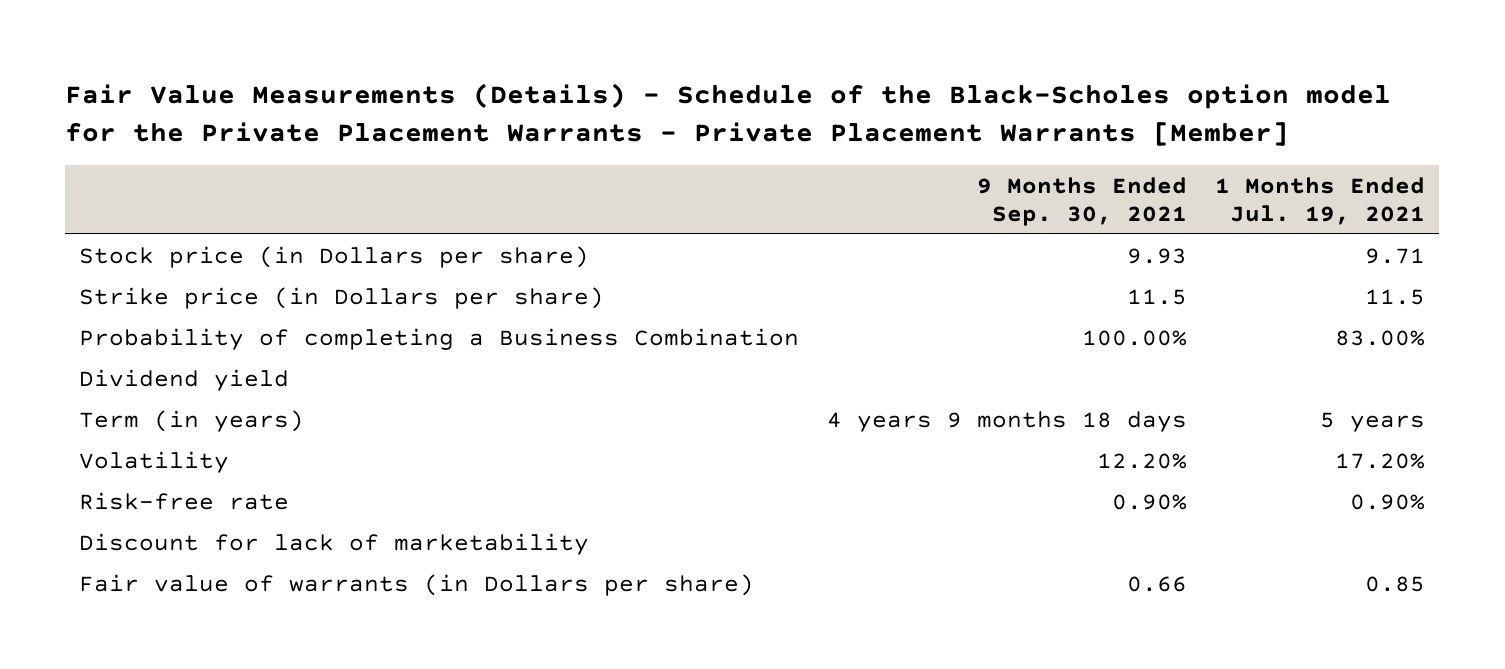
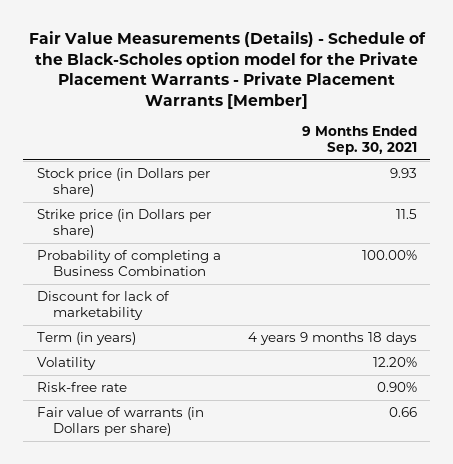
[1215,176,1426,225] 1 Months Ended Jul. 19, 2021 -> none
[79,368,290,391] Dividend yield -> none
[79,532,590,555] Discount for lack of marketability -> [36,291,170,320] Discount for lack of marketability

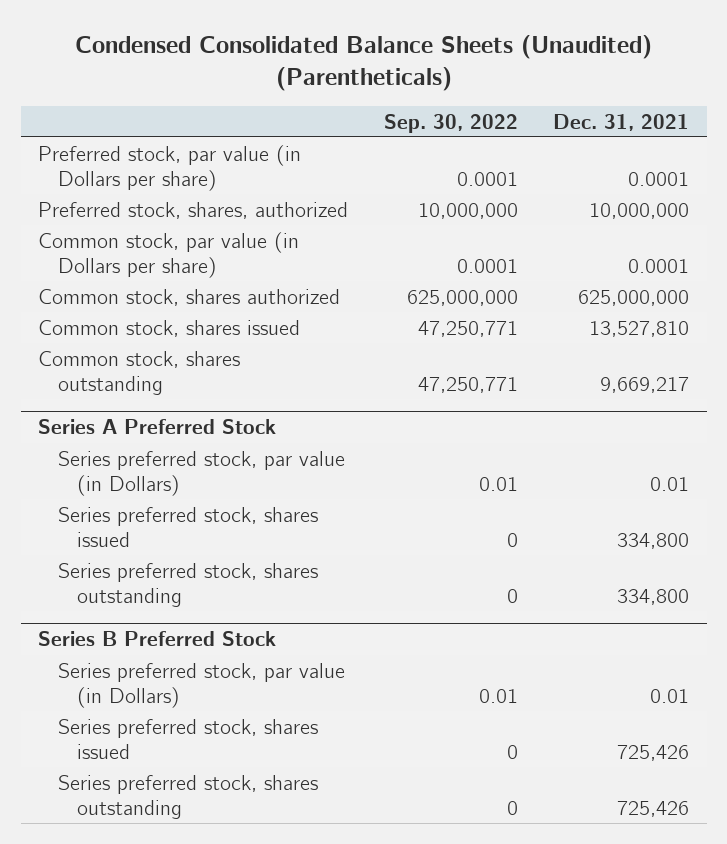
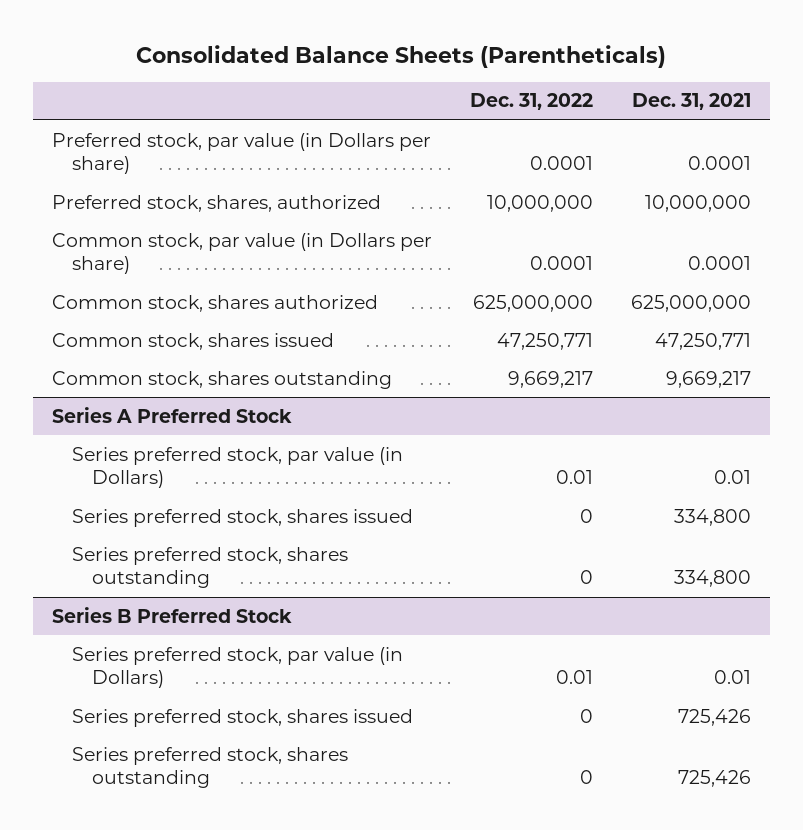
[74,34,652,92] Condensed Consolidated Balance Sheets (Unaudited) (Parentheticals) -> [136,44,667,68] Consolidated Balance Sheets (Parentheticals)
[383,113,518,133] Sep. 30, 2022 -> none
none -> [469,93,593,111] Dec. 31, 2022
[588,320,689,337] 13,527,810 -> [654,332,751,350] 47,250,771

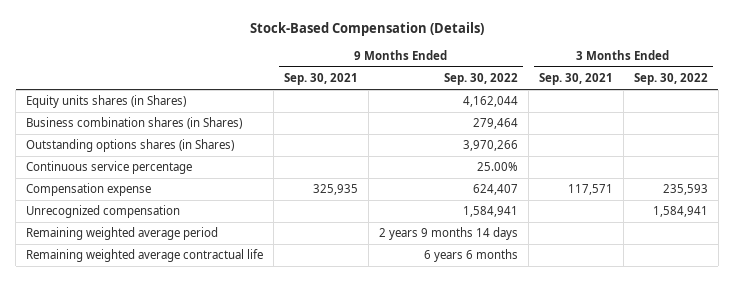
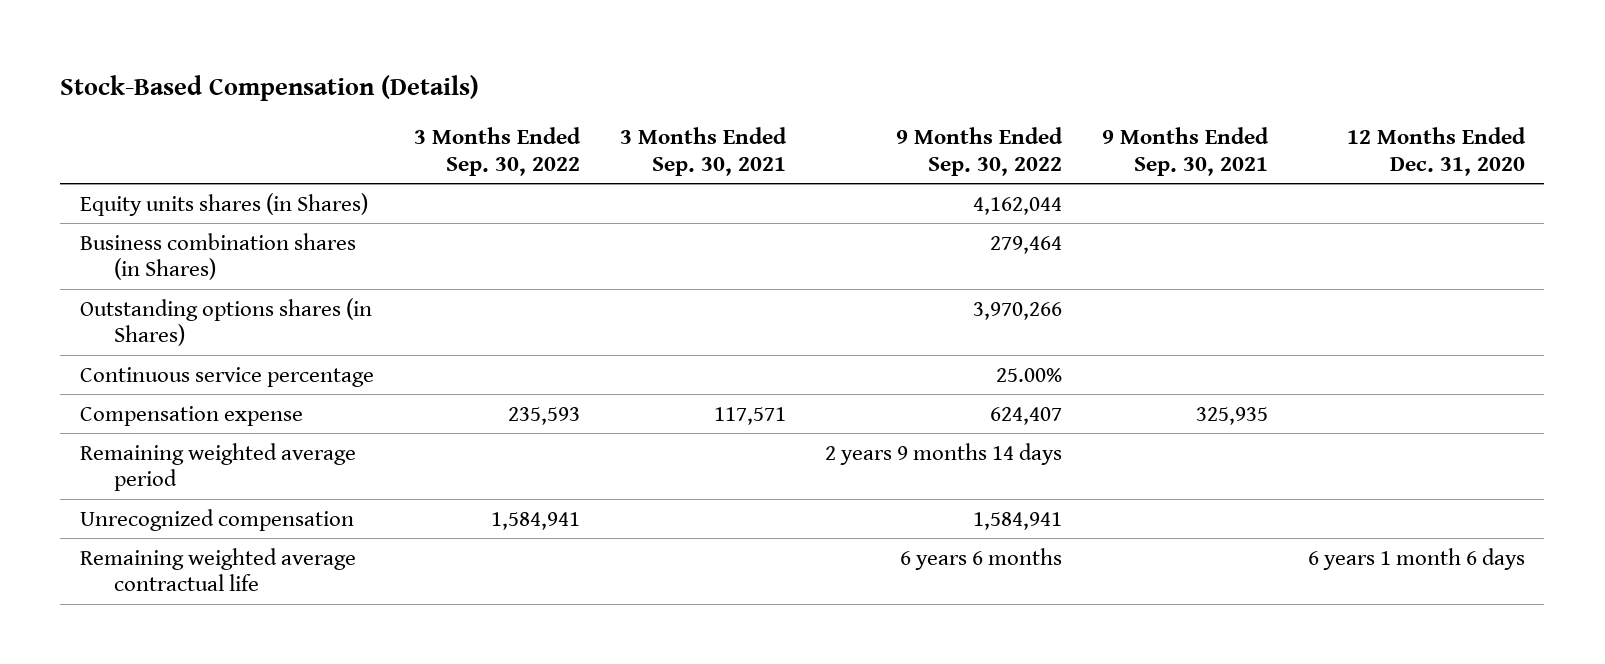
none -> [1346,127,1526,176] 12 Months Ended Dec. 31, 2020
[26,205,181,219] Unrecognized compensation -> [80,508,355,531] Unrecognized compensation

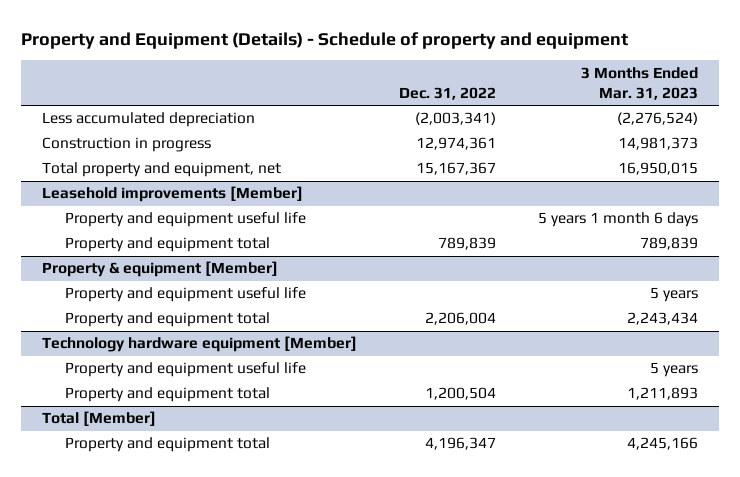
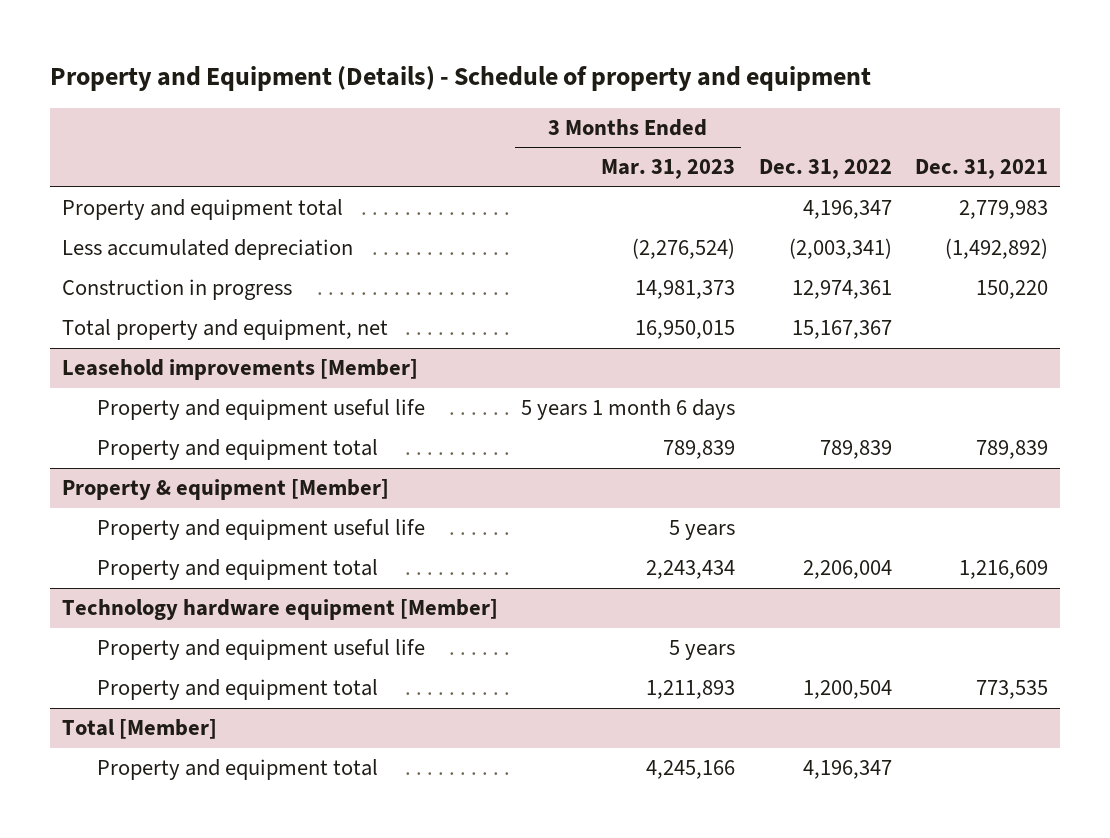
none -> [915,159,1049,180] Dec. 31, 2021
none -> [61,199,343,221] Property and equipment total

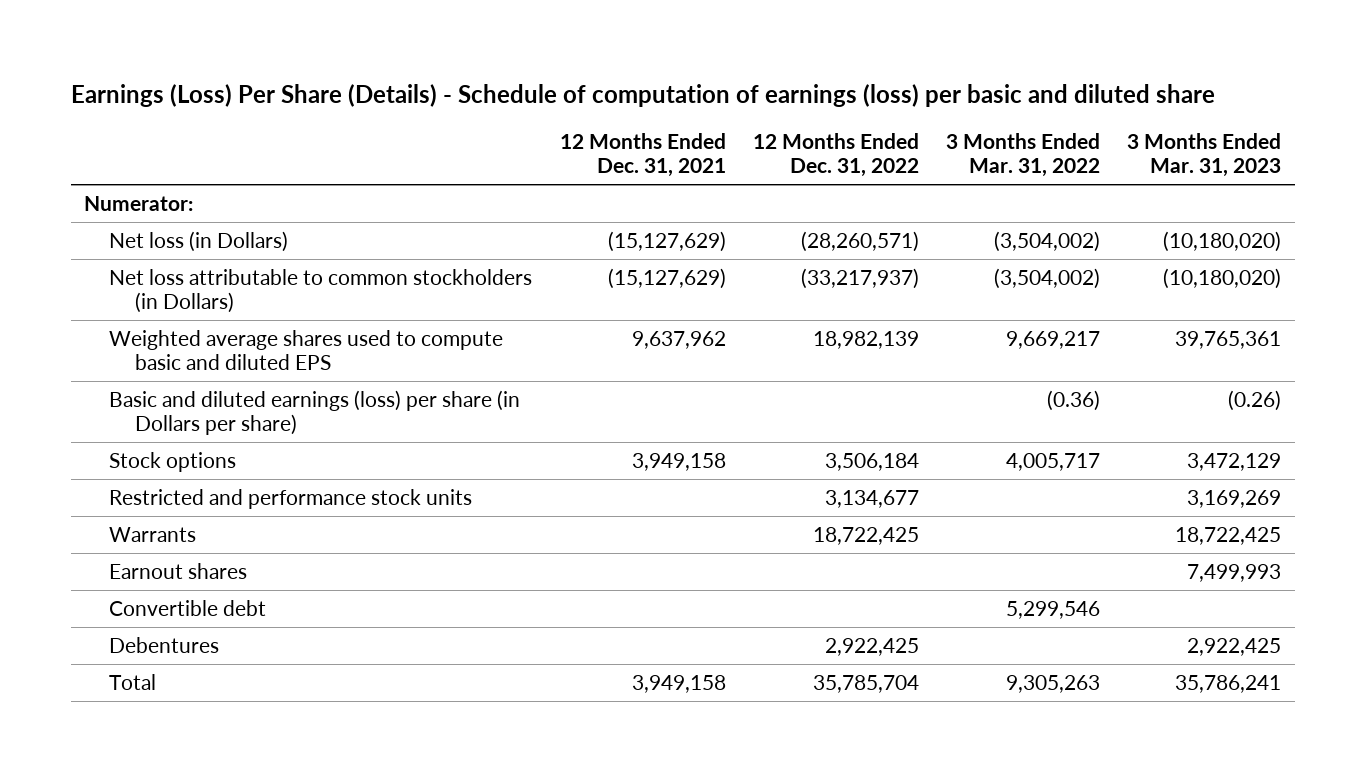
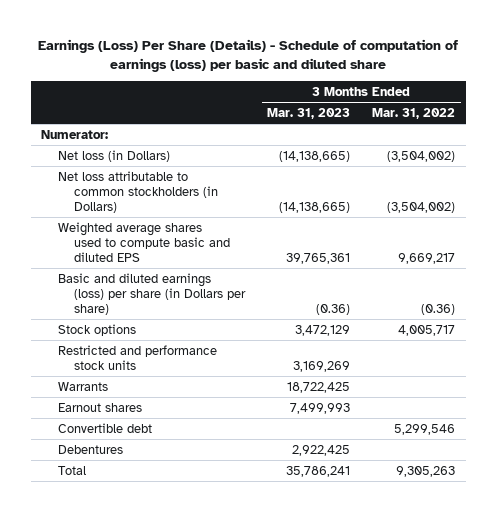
[559,133,726,178] 12 Months Ended Dec. 31, 2021 -> none
[752,133,919,178] 12 Months Ended Dec. 31, 2022 -> none
[1163,230,1282,252] (10,180,020) -> [279,150,351,162] (14,138,665)
[1163,267,1282,289] (10,180,020) -> [279,201,351,213] (14,138,665)
[1228,389,1282,411] (0.26) -> [316,303,351,315] (0.36)

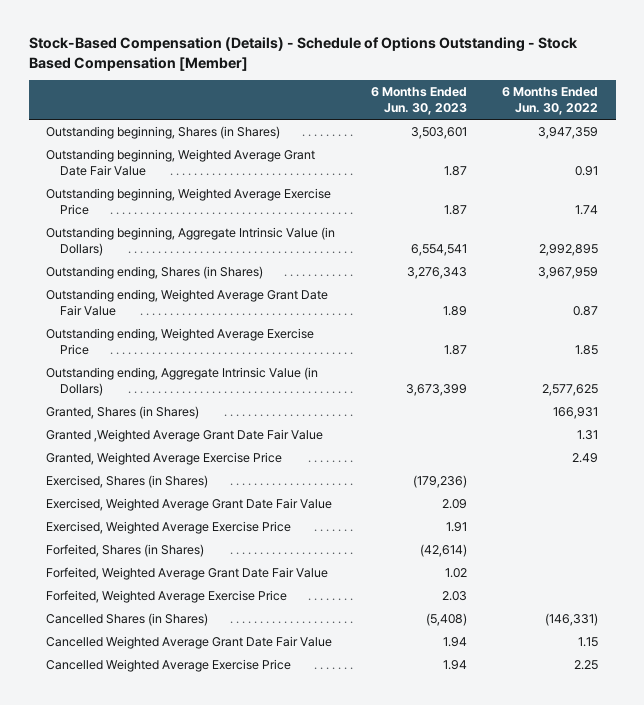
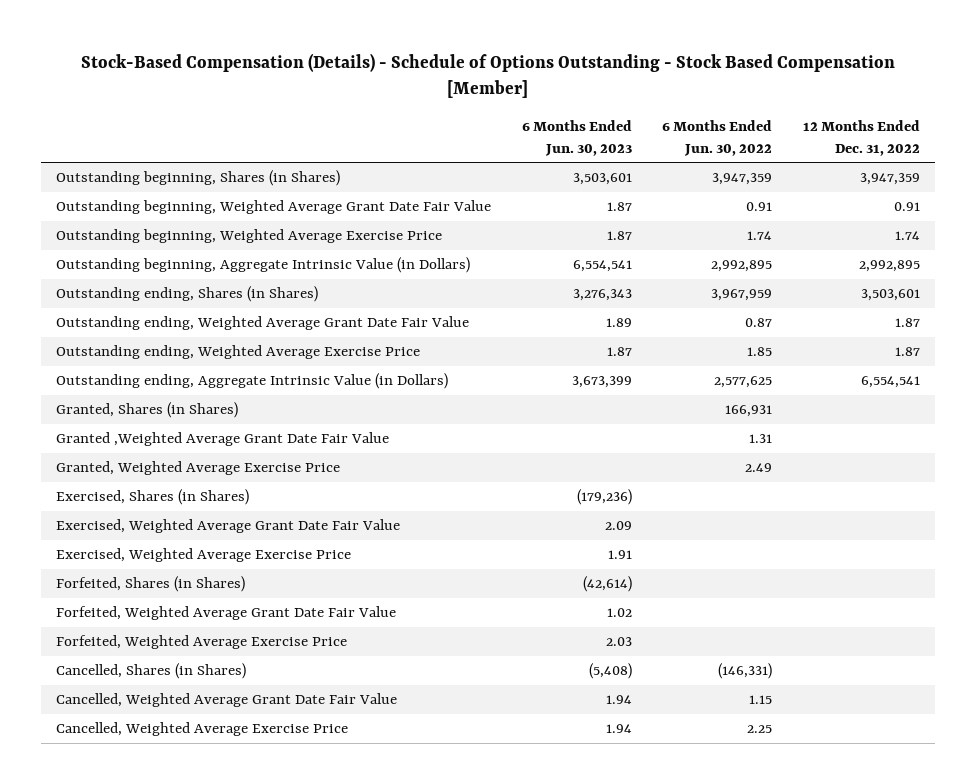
none -> [802,120,920,156] 12 Months Ended Dec. 31, 2022
[46,612,209,626] Cancelled Shares (in Shares) -> [56,663,247,680] Cancelled, Shares (in Shares)
[46,635,333,649] Cancelled Weighted Average Grant Date Fair Value -> [56,693,398,708] Cancelled, Weighted Average Grant Date Fair Value
[46,658,292,672] Cancelled Weighted Average Exercise Price -> [56,722,349,737] Cancelled, Weighted Average Exercise Price

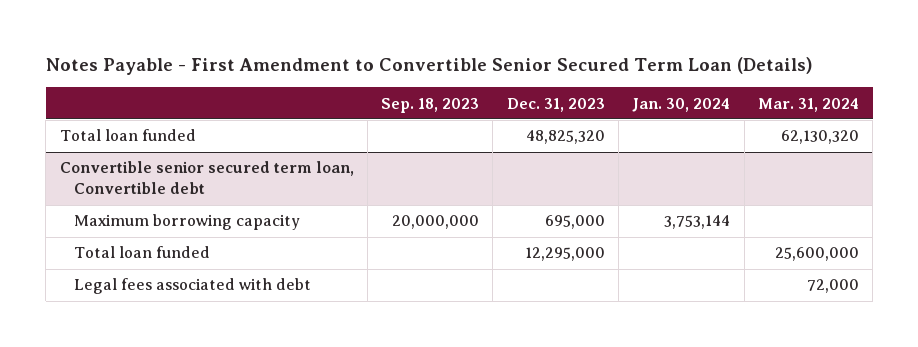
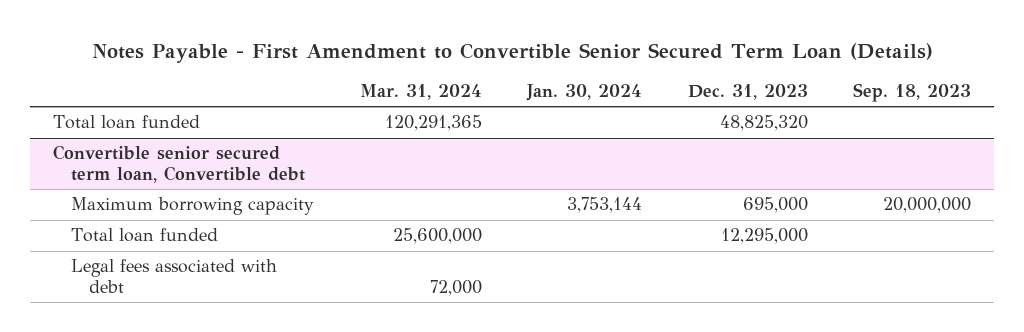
[780,130,859,145] 62,130,320 -> [384,115,482,132] 120,291,365

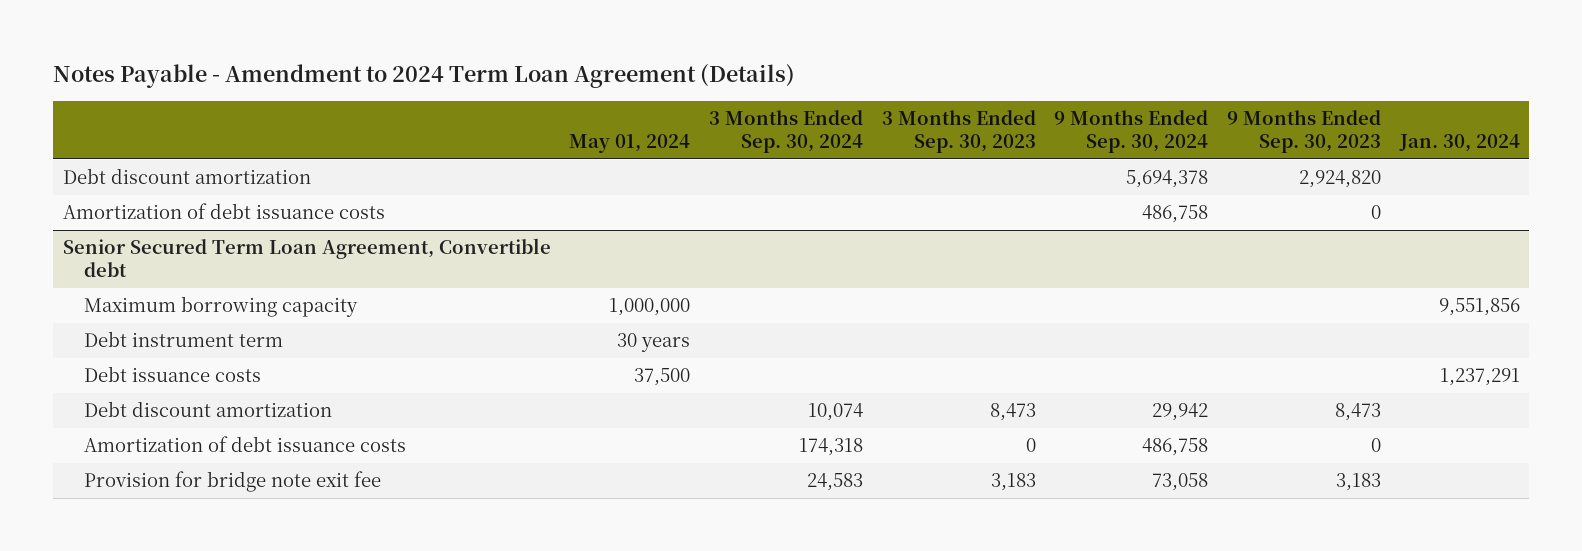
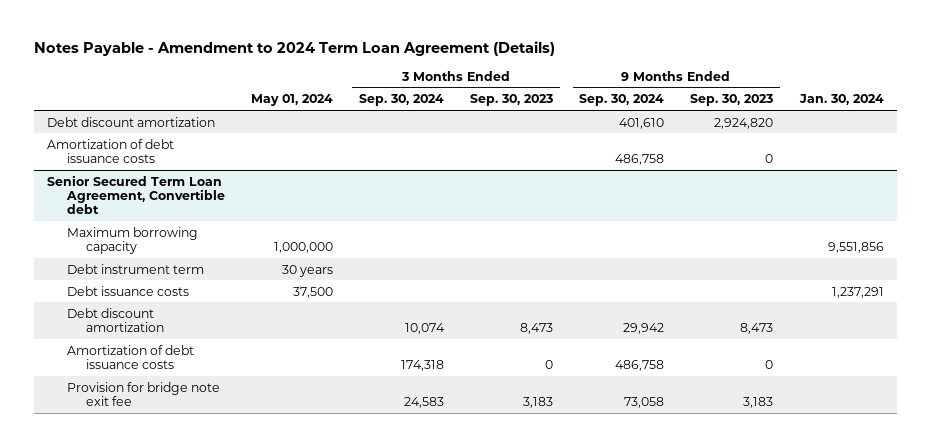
[1126,170,1209,189] 5,694,378 -> [619,117,665,129] 401,610

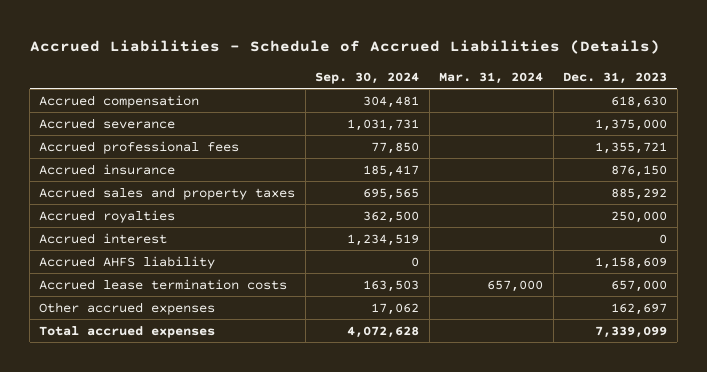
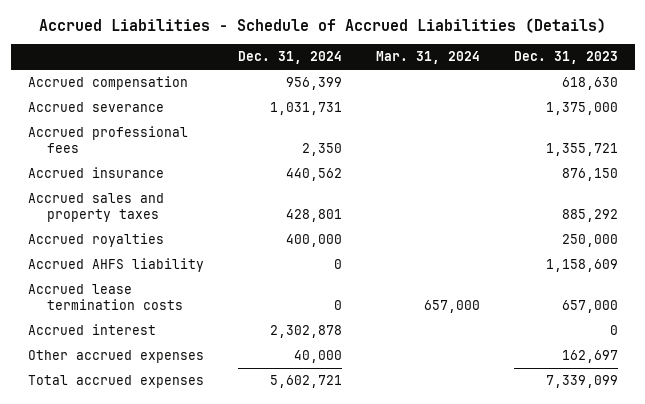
[315,72,420,85] Sep. 30, 2024 -> none
none -> [237,51,342,65] Dec. 31, 2024
[39,232,168,244] Accrued interest -> [27,324,156,336] Accrued interest

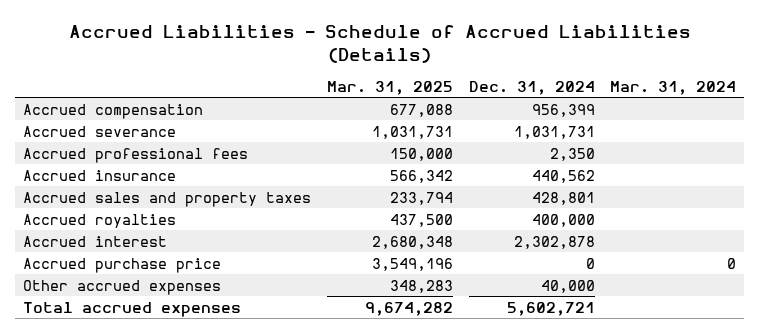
[513,51,618,65] Dec. 31, 2023 -> none
none -> [326,80,453,95] Mar. 31, 2025
[27,258,204,273] Accrued AHFS liability -> none
[27,284,184,310] Accrued lease termination costs -> none
none -> [23,257,222,273] Accrued purchase price

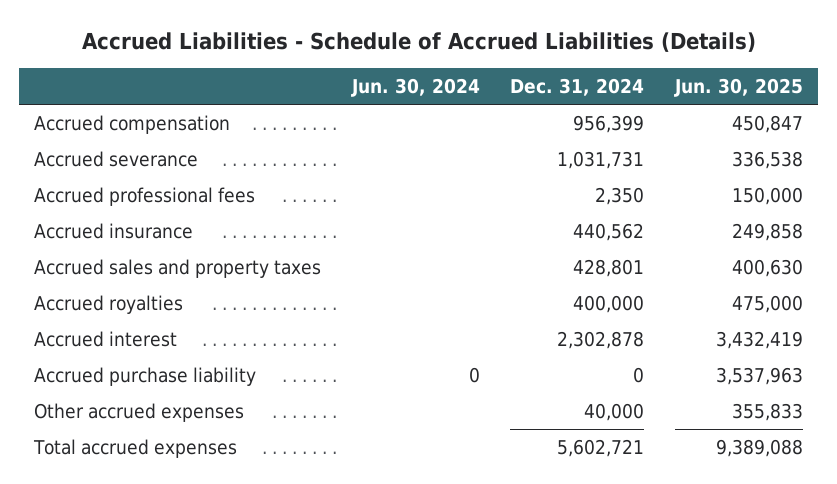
[326,80,453,95] Mar. 31, 2025 -> none
[610,80,737,95] Mar. 31, 2024 -> none
none -> [350,77,480,97] Jun. 30, 2024
none -> [673,77,803,97] Jun. 30, 2025
[23,257,222,273] Accrued purchase price -> [34,367,257,387] Accrued purchase liability

